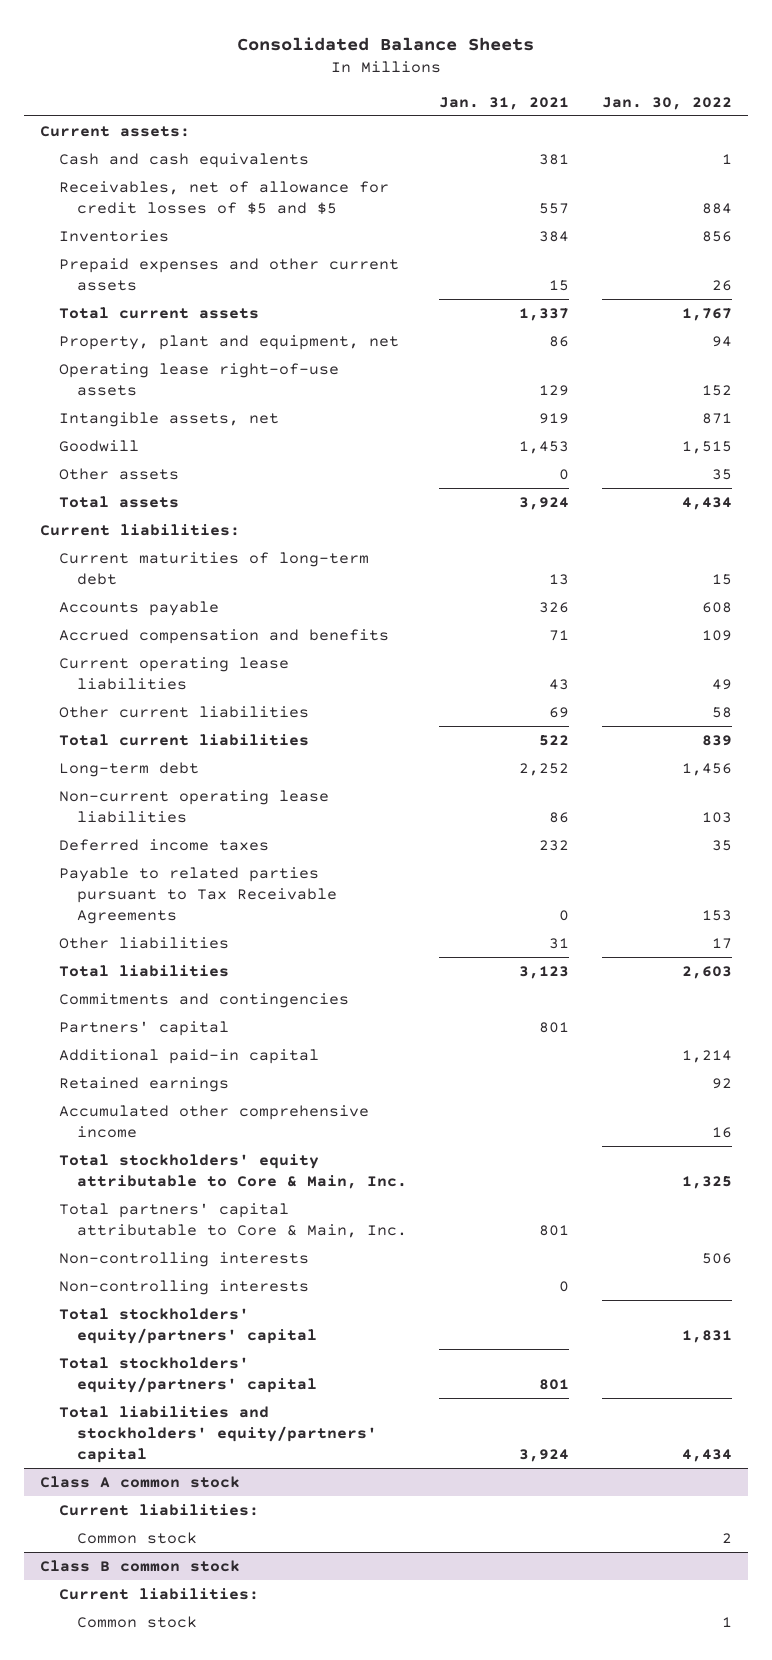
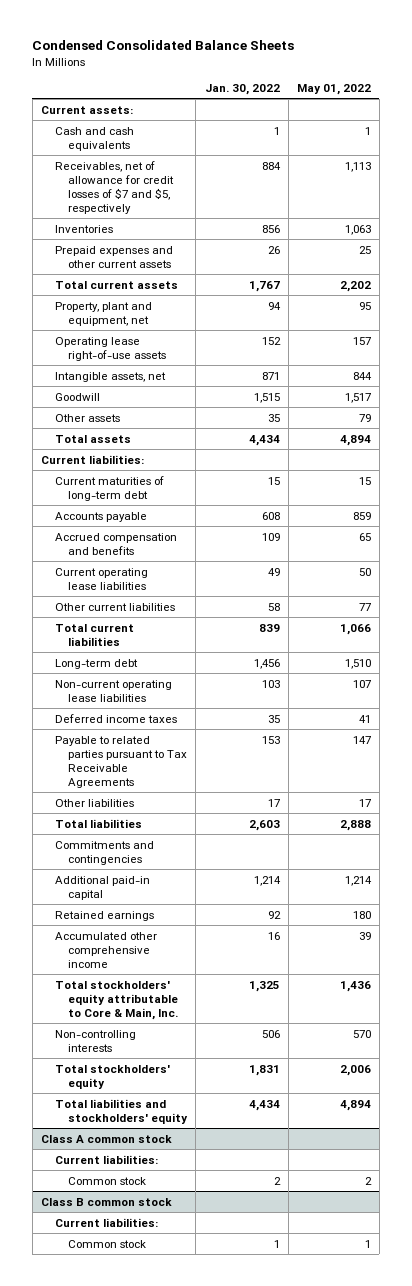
[236,36,534,51] Consolidated Balance Sheets -> [32,40,295,51] Condensed Consolidated Balance Sheets
[439,96,570,110] Jan. 31, 2021 -> none
none -> [296,84,371,96] May 01, 2022
[58,180,389,215] Receivables, net of allowance for credit losses of $5 and $5 -> [54,160,175,214] Receivables, net of allowance for credit losses of $7 and $5, respectively
[58,1020,229,1036] Partners' capital -> none
[58,1202,407,1238] Total partners' capital attributable to Core & Main, Inc. -> none
[58,1279,309,1295] Non-controlling interests -> none
[58,1356,317,1393] Total stockholders' equity/partners' capital -> none
[58,1307,317,1344] Total stockholders' equity/partners' capital -> [54,1064,170,1089] Total stockholders' equity
[58,1405,377,1463] Total liabilities and stockholders' equity/partners' capital -> [54,1098,189,1124] Total liabilities and stockholders' equity

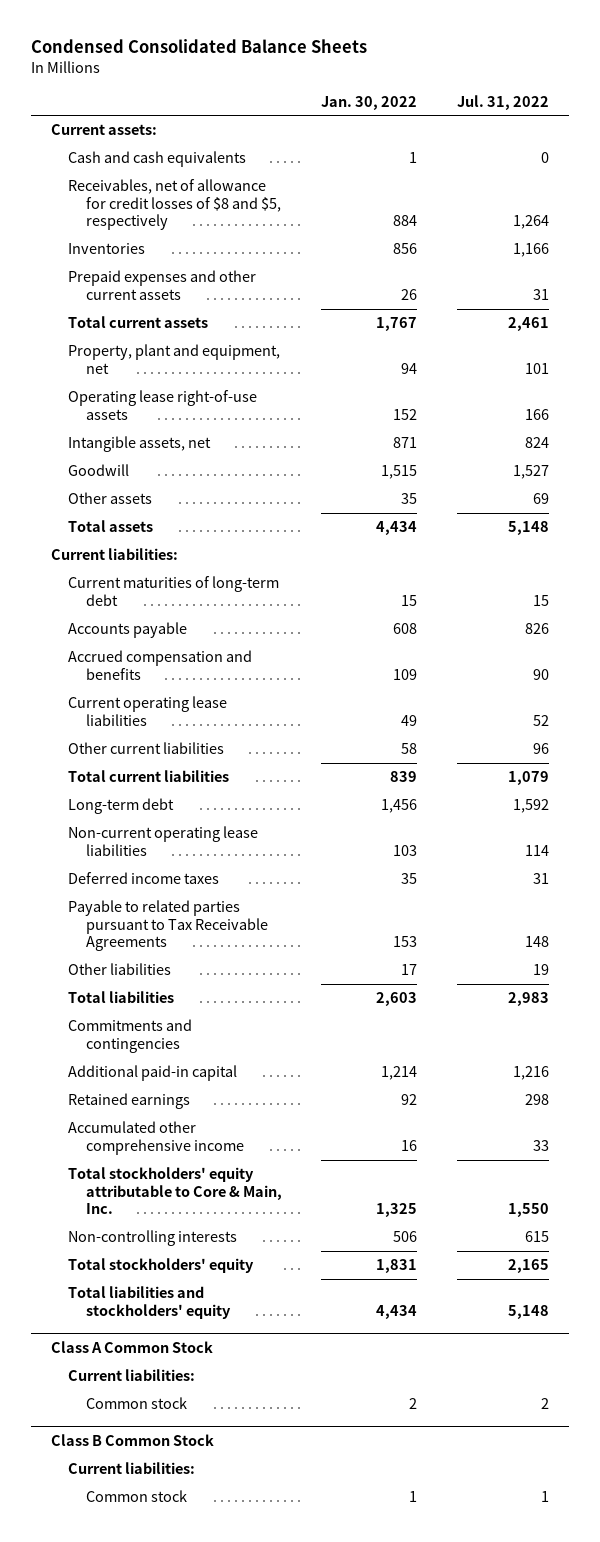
[296,84,371,96] May 01, 2022 -> none
none -> [457,94,550,110] Jul. 31, 2022
[54,160,175,214] Receivables, net of allowance for credit losses of $7 and $5, respectively -> [68,179,281,231] Receivables, net of allowance for credit losses of $8 and $5, respectively
[40,1134,172,1143] Class A common stock -> [50,1341,213,1354] Class A Common Stock
[40,1197,172,1206] Class B common stock -> [50,1434,214,1447] Class B Common Stock

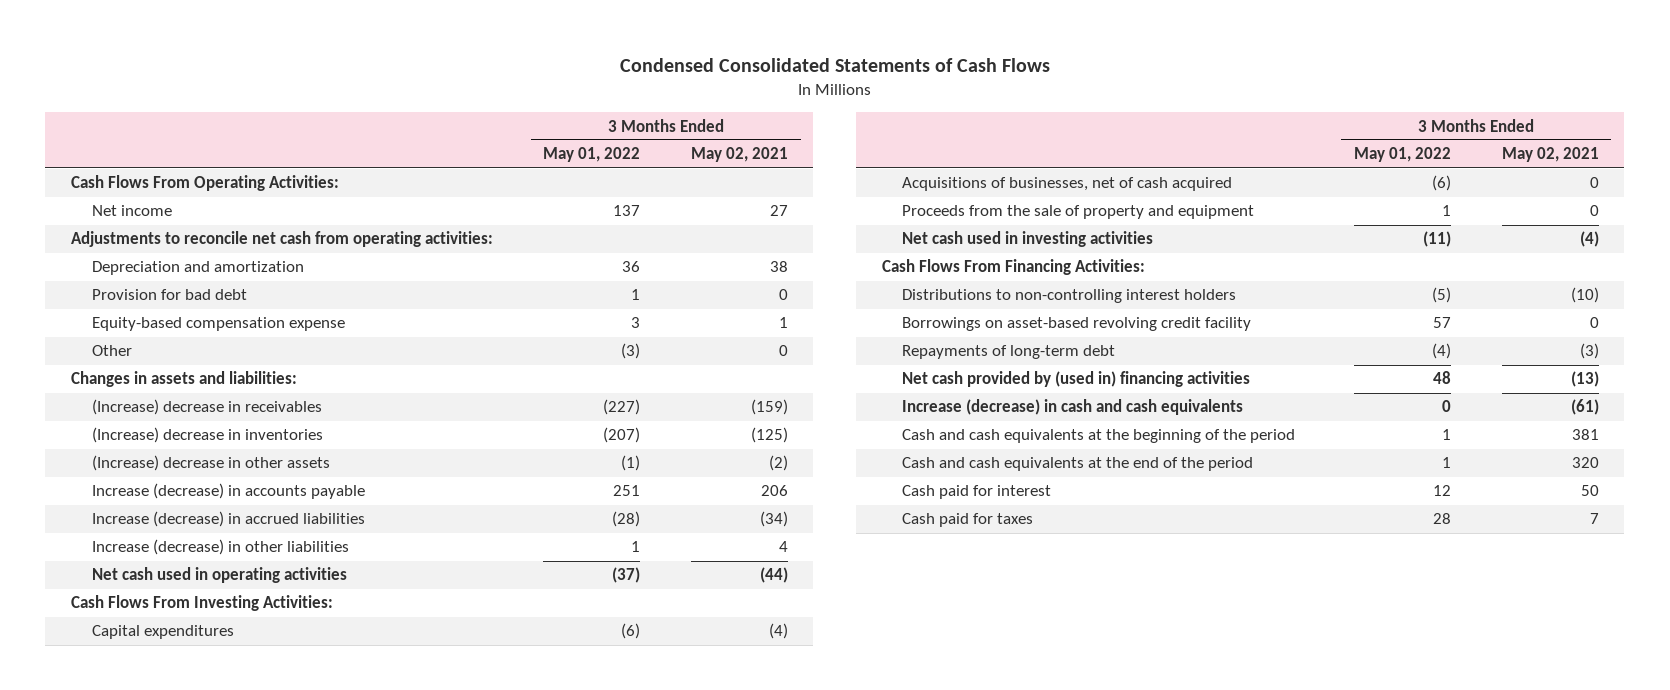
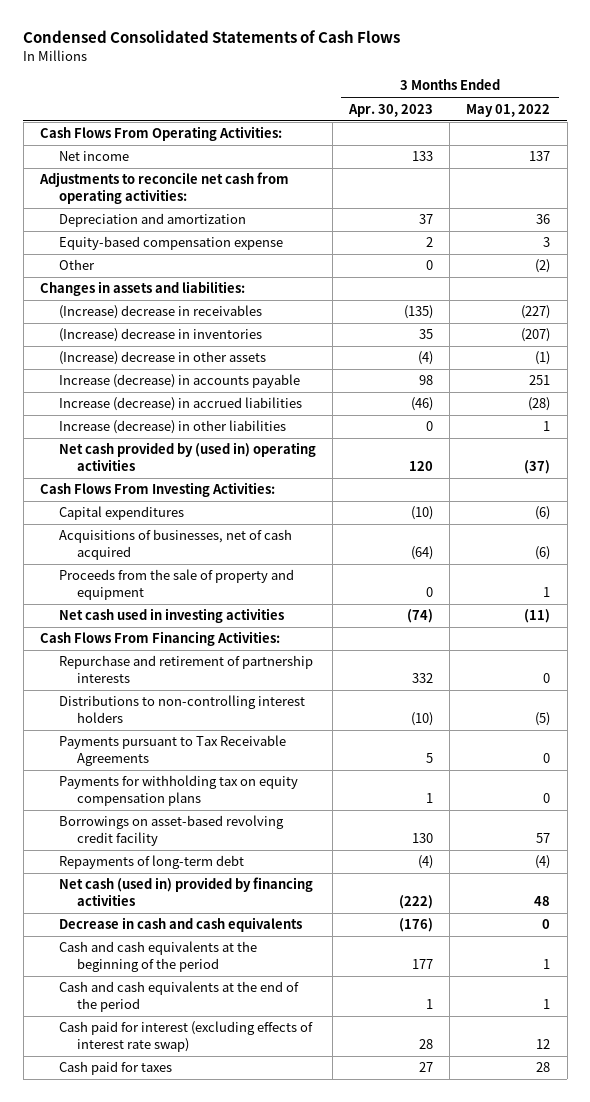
[690,147,788,163] May 02, 2021 -> none
none -> [347,103,433,117] Apr. 30, 2023
[91,289,247,301] Provision for bad debt -> none
[621,343,641,360] (3) -> [535,259,551,274] (2)
[91,567,347,584] Net cash used in operating activities -> [58,442,316,472] Net cash provided by (used in) operating activities
none -> [58,655,313,684] Repurchase and retirement of partnership interests
none -> [58,735,286,767] Payments pursuant to Tax Receivable Agreements
none -> [58,775,298,807] Payments for withholding tax on equity compensation plans
[902,371,1251,388] Net cash provided by (used in) financing activities -> [58,877,313,907] Net cash (used in) provided by financing activities
[902,399,1244,416] Increase (decrease) in cash and cash equivalents -> [58,917,302,933] Decrease in cash and cash equivalents
[902,485,1052,500] Cash paid for interest -> [58,1021,313,1053] Cash paid for interest (excluding effects of interest rate swap)

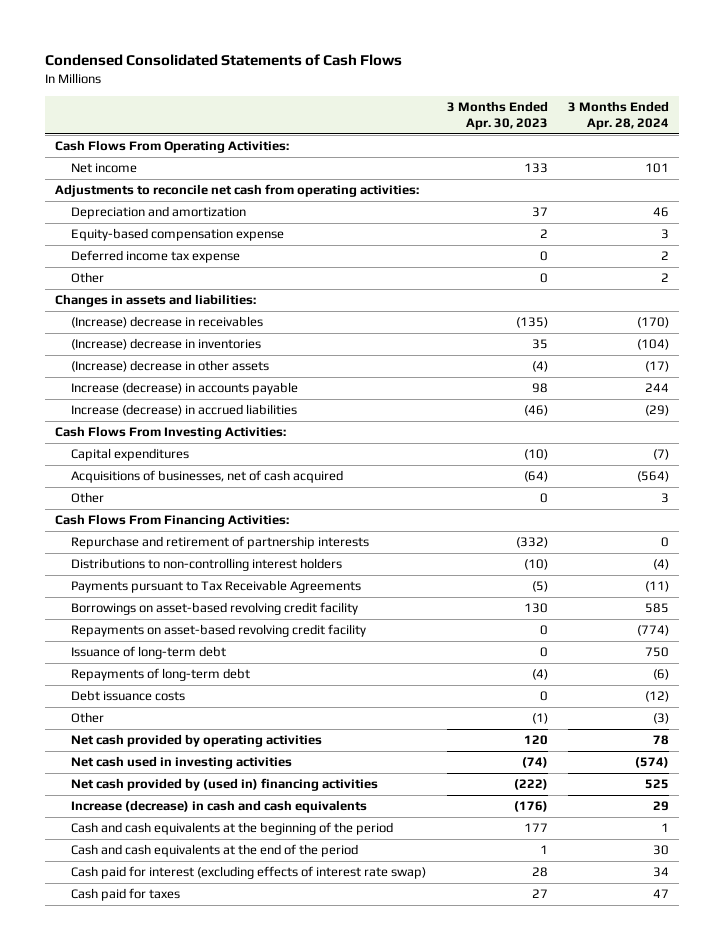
[466,103,551,117] May 01, 2022 -> none
none -> [568,100,670,131] 3 Months Ended Apr. 28, 2024
none -> [71,249,241,263] Deferred income tax expense
[58,420,286,435] Increase (decrease) in other liabilities -> none
[58,442,316,472] Net cash provided by (used in) operating activities -> none
[58,569,294,601] Proceeds from the sale of property and equipment -> none
none -> [71,491,105,503] Other
[411,673,433,684] 332 -> [515,536,548,548] (332)
[58,775,298,807] Payments for withholding tax on equity compensation plans -> none
[425,753,433,764] 5 -> [531,580,548,592] (5)
none -> [71,623,367,637] Repayments on asset-based revolving credit facility
none -> [71,645,227,659] Issuance of long-term debt
none -> [71,689,186,701] Debt issuance costs
none -> [71,711,105,723] Other
none -> [71,733,323,747] Net cash provided by operating activities
[58,608,284,624] Net cash used in investing activities -> [71,755,293,769] Net cash used in investing activities
[58,877,313,907] Net cash (used in) provided by financing activities -> [71,777,379,791] Net cash provided by (used in) financing activities
[58,917,302,933] Decrease in cash and cash equivalents -> [71,799,368,813] Increase (decrease) in cash and cash equivalents

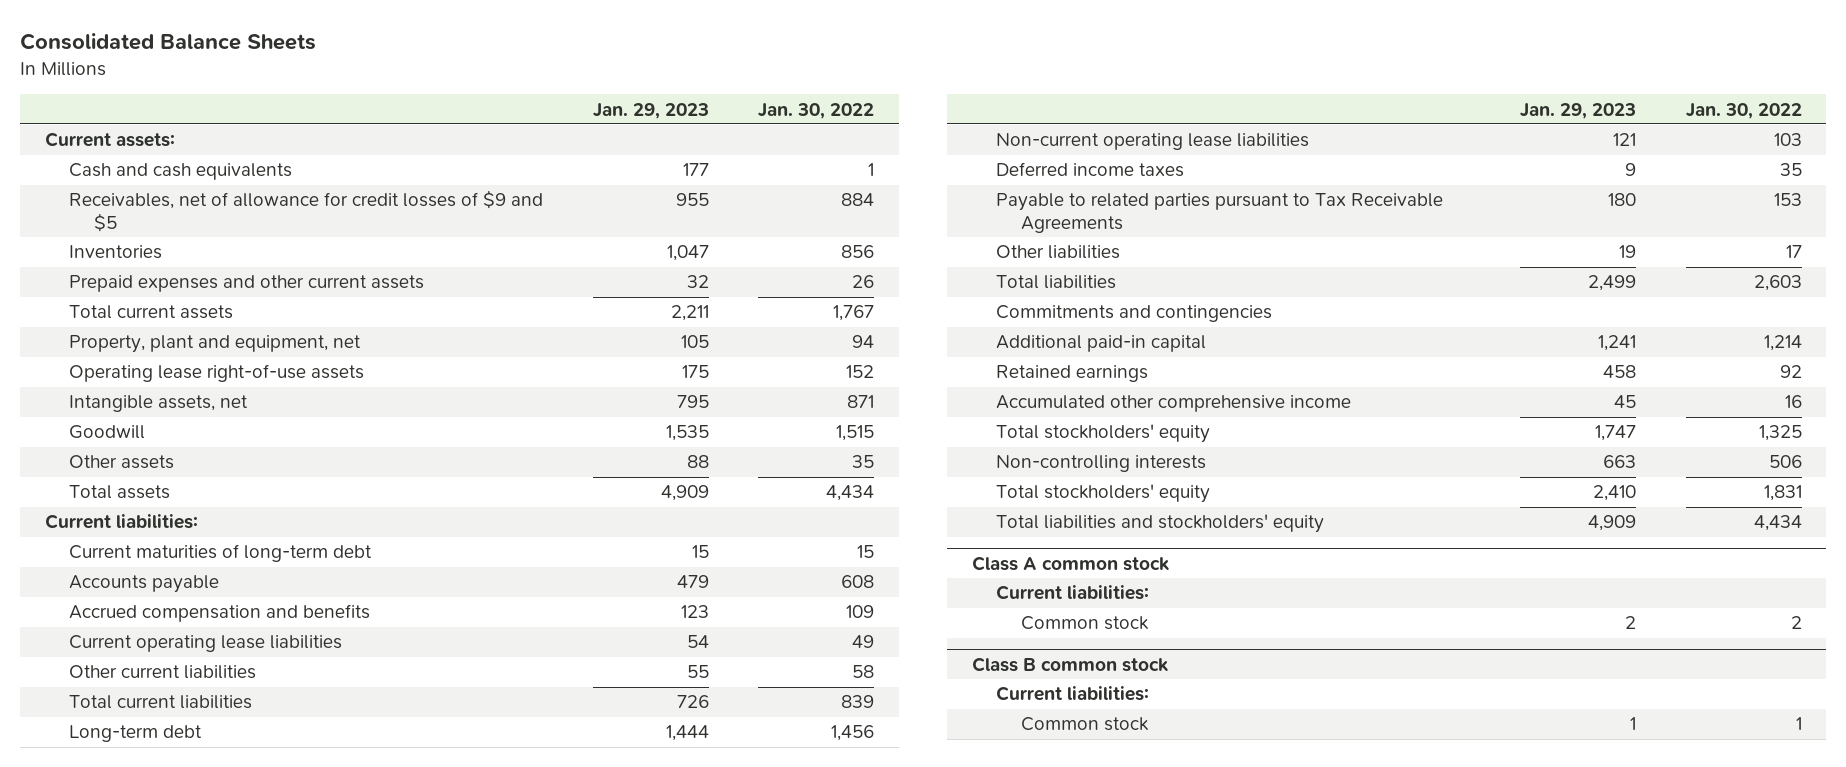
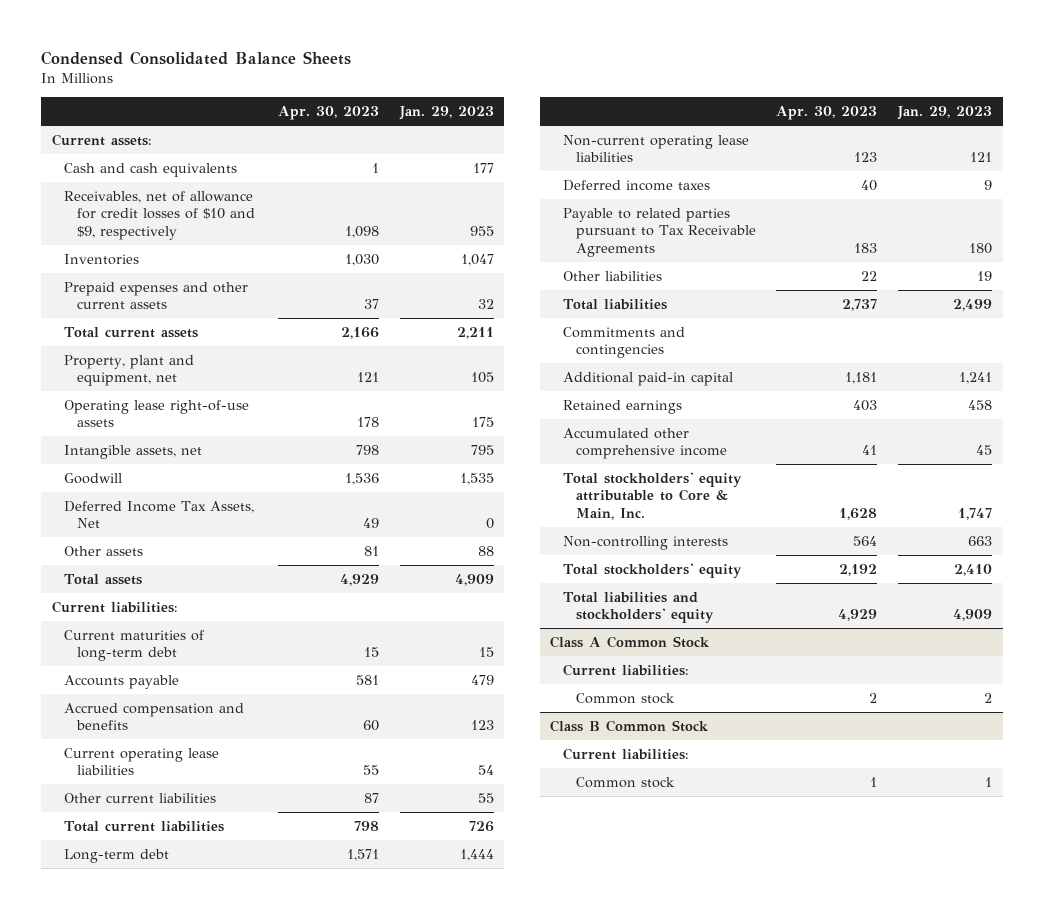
[19,33,316,51] Consolidated Balance Sheets -> [41,50,352,65] Condensed Consolidated Balance Sheets
[758,102,875,119] Jan. 30, 2022 -> none
none -> [277,106,379,121] Apr. 30, 2023
[69,190,544,232] Receivables, net of allowance for credit losses of $9 and $5 -> [64,190,255,240] Receivables, net of allowance for credit losses of $10 and $9, respectively
none -> [64,500,255,529] Deferred Income Tax Assets, Net
[996,424,1211,444] Total stockholders' equity -> [562,471,742,520] Total stockholders' equity attributable to Core & Main, Inc.
[971,555,1169,571] Class A common stock -> [550,635,711,648] Class A Common Stock
[971,656,1168,672] Class B common stock -> [550,719,710,732] Class B Common Stock

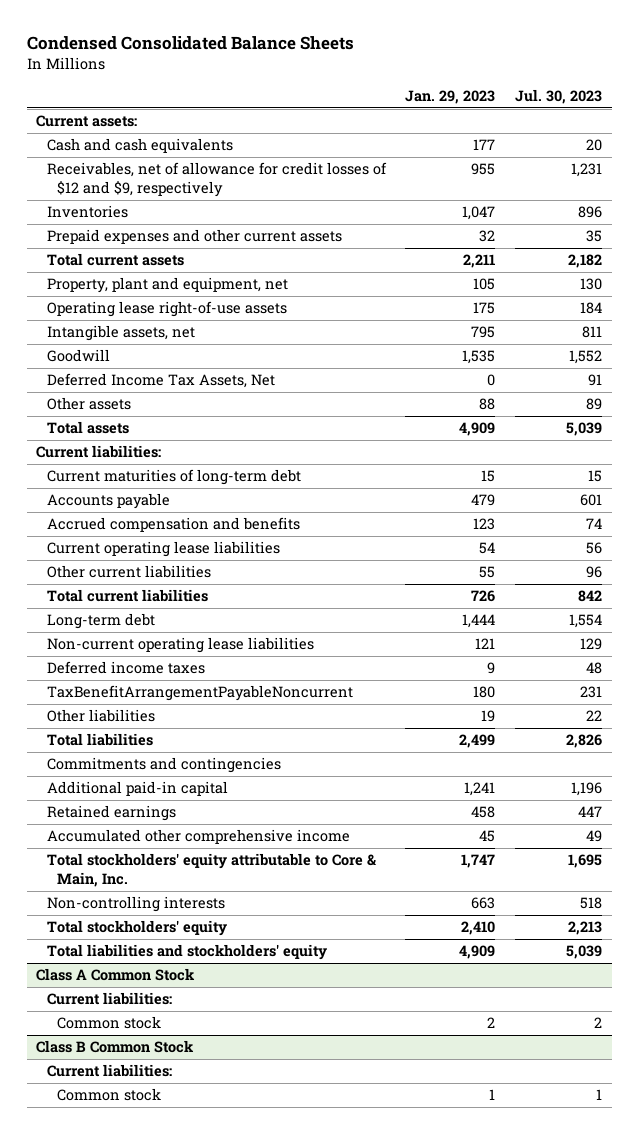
[277,106,379,121] Apr. 30, 2023 -> none
none -> [514,89,602,105] Jul. 30, 2023
[64,190,255,240] Receivables, net of allowance for credit losses of $10 and $9, respectively -> [46,162,387,198] Receivables, net of allowance for credit losses of $12 and $9, respectively
[562,207,756,257] Payable to related parties pursuant to Tax Receivable Agreements -> none
none -> [46,685,353,702] TaxBenefitArrangementPayableNoncurrent

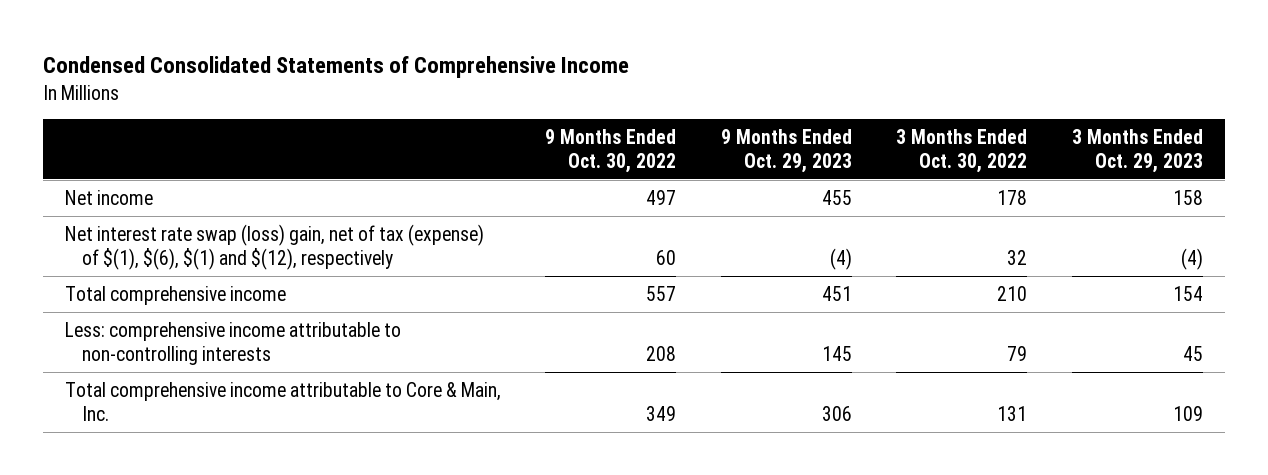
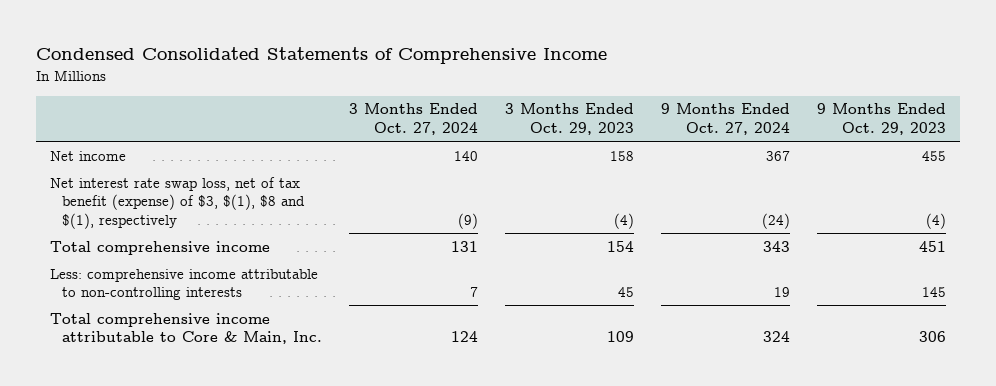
[545,129,677,173] 9 Months Ended Oct. 30, 2022 -> none
[896,129,1028,173] 3 Months Ended Oct. 30, 2022 -> none
none -> [349,103,479,136] 3 Months Ended Oct. 27, 2024
none -> [661,103,791,136] 9 Months Ended Oct. 27, 2024
[64,224,484,270] Net interest rate swap (loss) gain, net of tax (expense) of $(1), $(6), $(1) and $(12), respectively -> [49,176,306,230] Net interest rate swap loss, net of tax benefit (expense) of $3, $(1), $8 and $(1), respectively

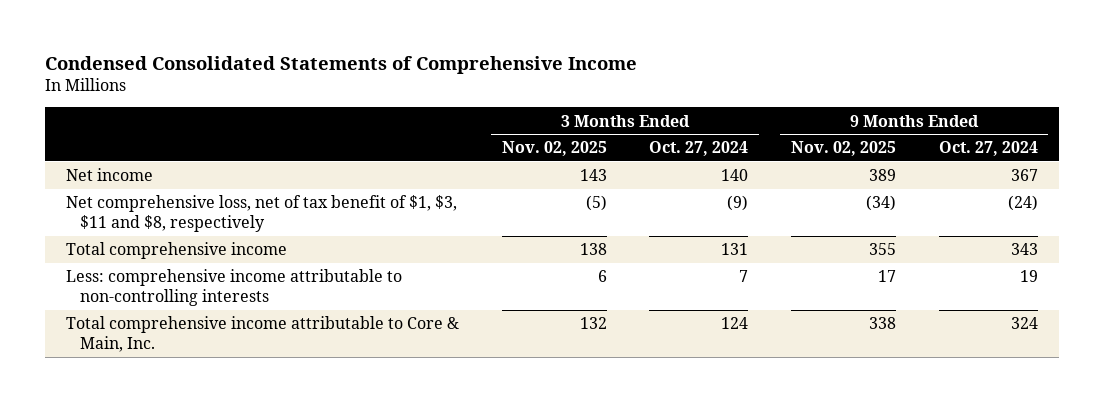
[505,103,635,136] 3 Months Ended Oct. 29, 2023 -> none
[817,103,947,136] 9 Months Ended Oct. 29, 2023 -> none
none -> [501,141,607,157] Nov. 02, 2025
none -> [791,141,897,157] Nov. 02, 2025
[49,176,306,230] Net interest rate swap loss, net of tax benefit (expense) of $3, $(1), $8 and $(1), respectively -> [66,195,458,233] Net comprehensive loss, net of tax benefit of $1, $3, $11 and $8, respectively

